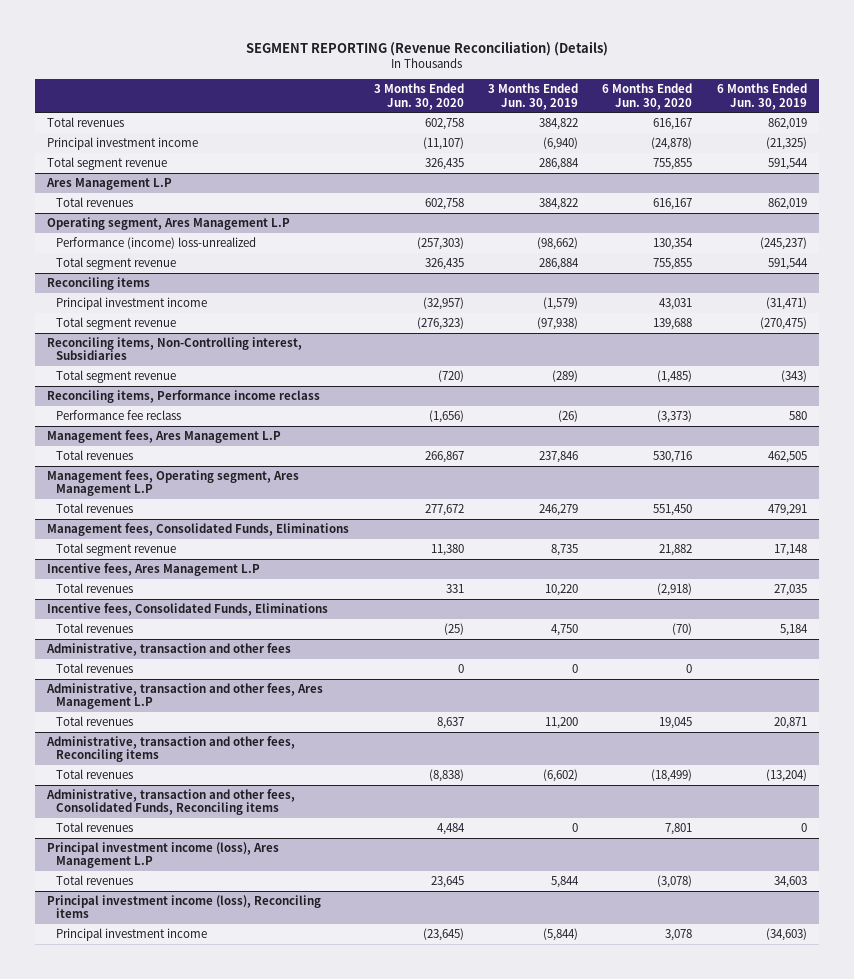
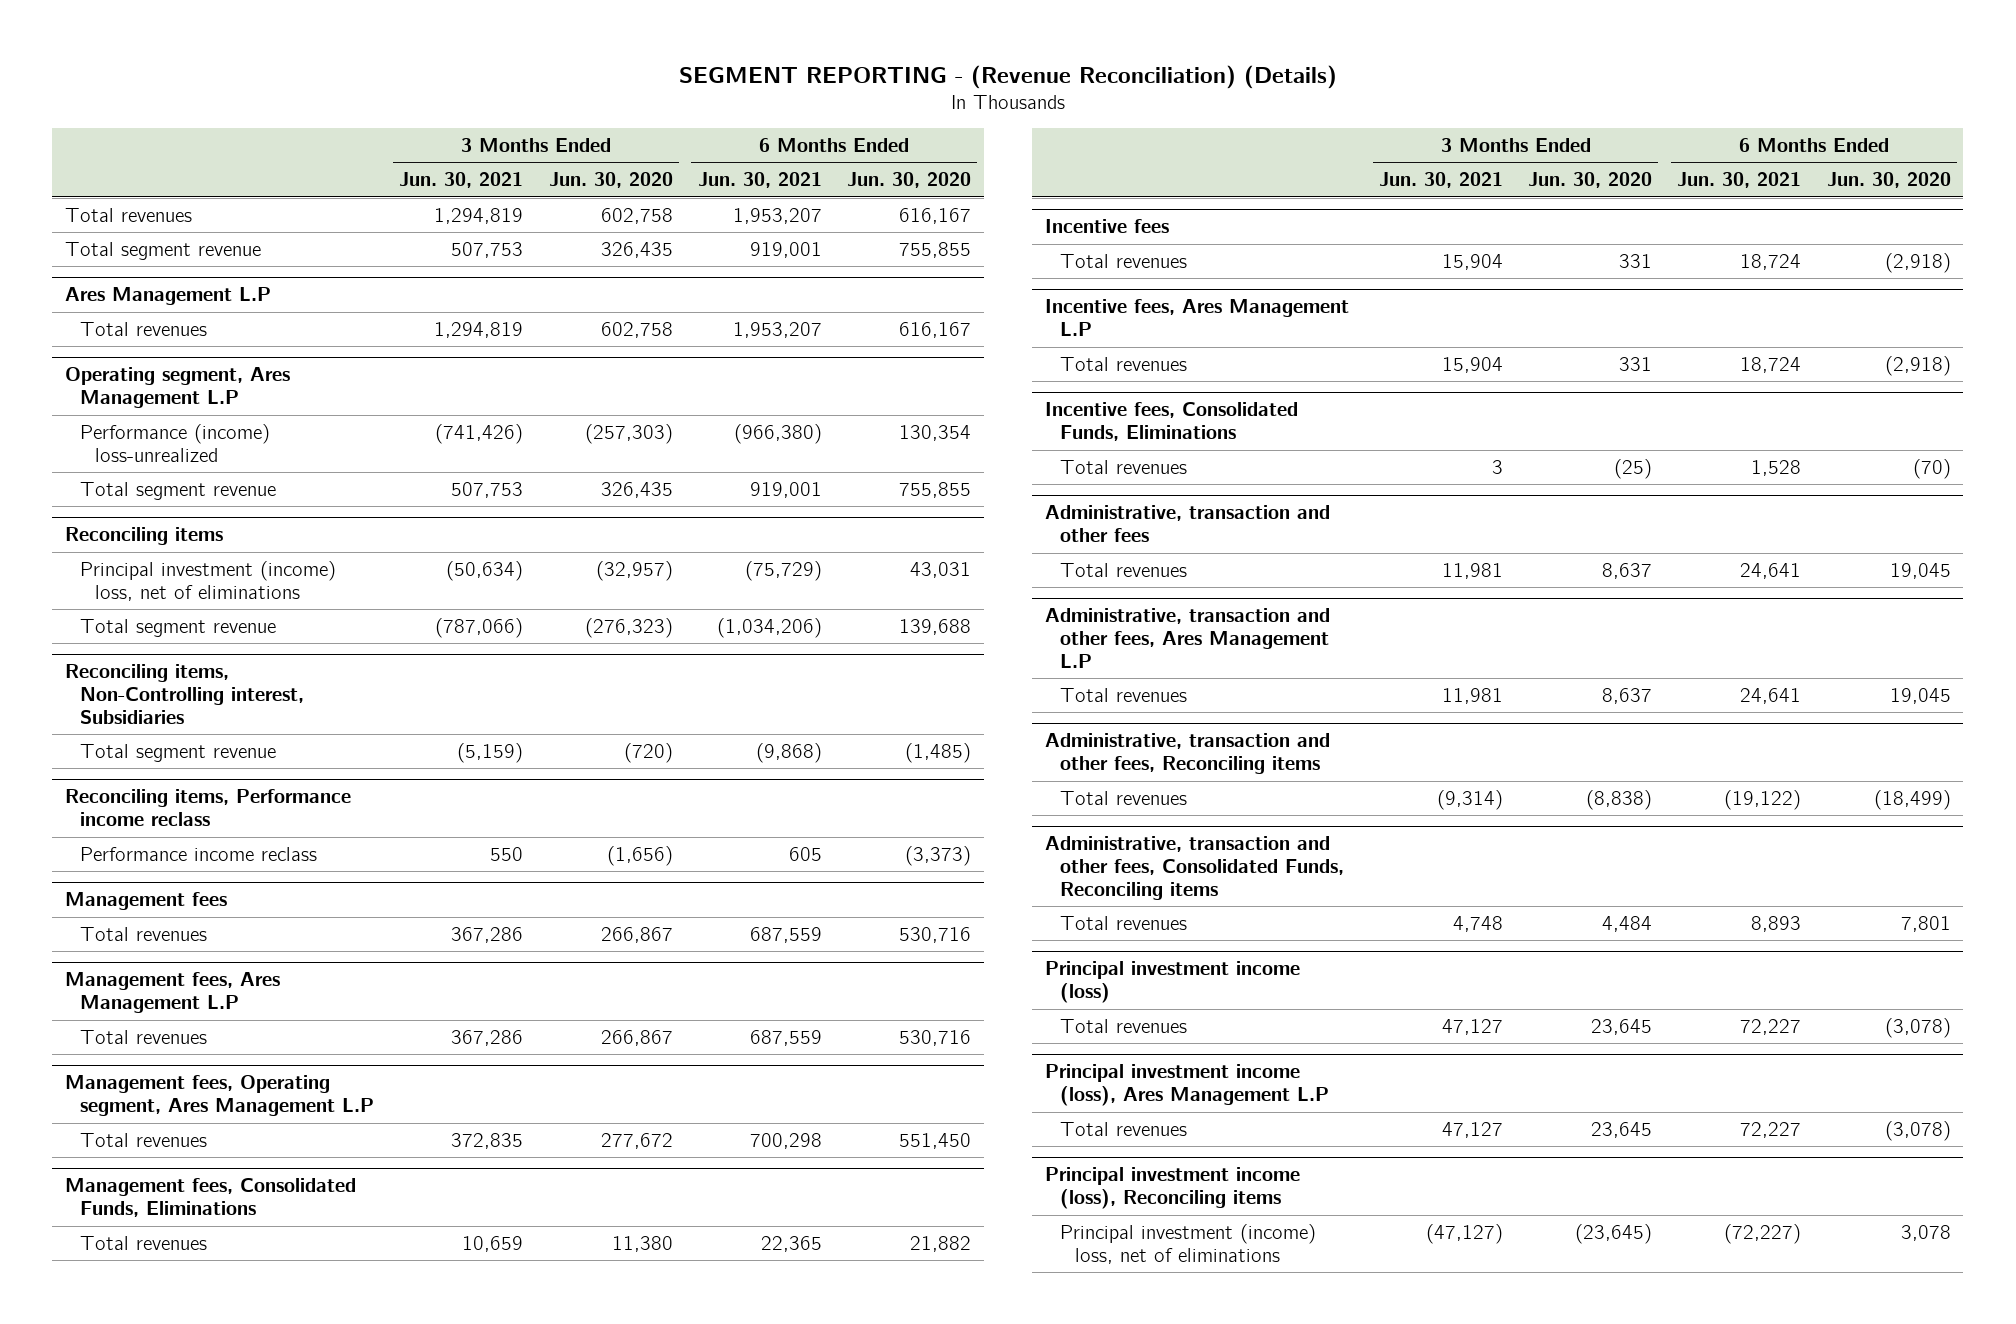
[245,40,608,56] SEGMENT REPORTING (Revenue Reconciliation) (Details) -> [678,64,1337,89] SEGMENT REPORTING - (Revenue Reconciliation) (Details)
[487,83,578,110] 3 Months Ended Jun. 30, 2019 -> none
[716,83,807,110] 6 Months Ended Jun. 30, 2019 -> none
none -> [399,172,524,189] Jun. 30, 2021
none -> [697,172,822,189] Jun. 30, 2021
[47,137,199,151] Principal investment income -> none
[56,297,208,311] Principal investment income -> [80,560,337,601] Principal investment (income) loss, net of eliminations
[56,410,182,421] Performance fee reclass -> [80,846,318,861] Performance income reclass
none -> [65,892,228,911] Management fees
none -> [80,926,208,941] Total revenues
[56,543,177,557] Total segment revenue -> [80,1235,208,1250] Total revenues
none -> [1044,219,1169,234] Incentive fees
none -> [1059,253,1187,268] Total revenues
[457,664,464,674] 0 -> [1602,562,1653,579] 8,637
[686,664,693,674] 0 -> [1889,562,1951,579] 19,045
none -> [1044,961,1300,1004] Principal investment income (loss)
none -> [1059,1018,1187,1033] Total revenues
[56,928,208,942] Principal investment income -> [1059,1223,1316,1264] Principal investment (income) loss, net of eliminations

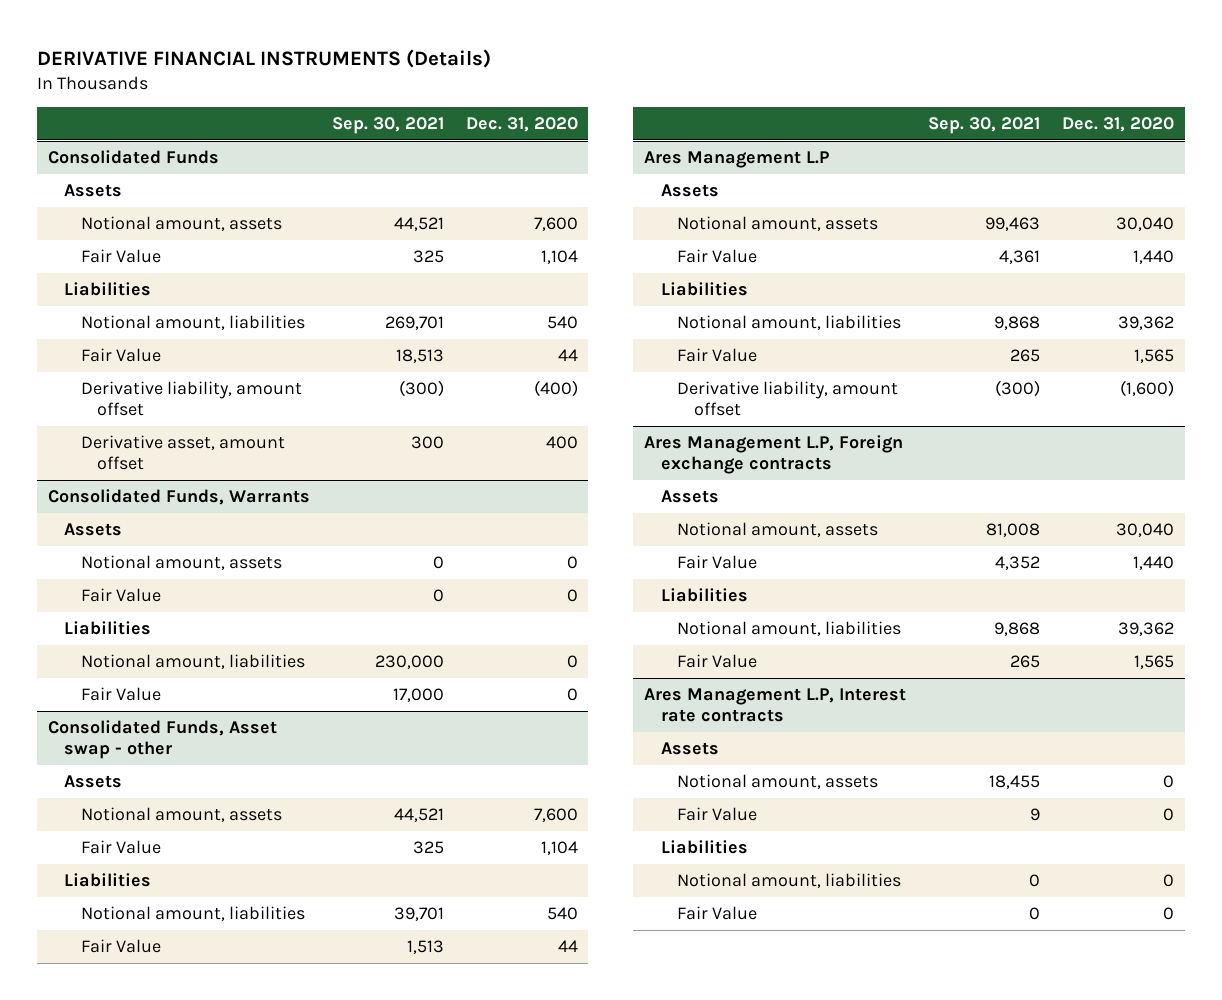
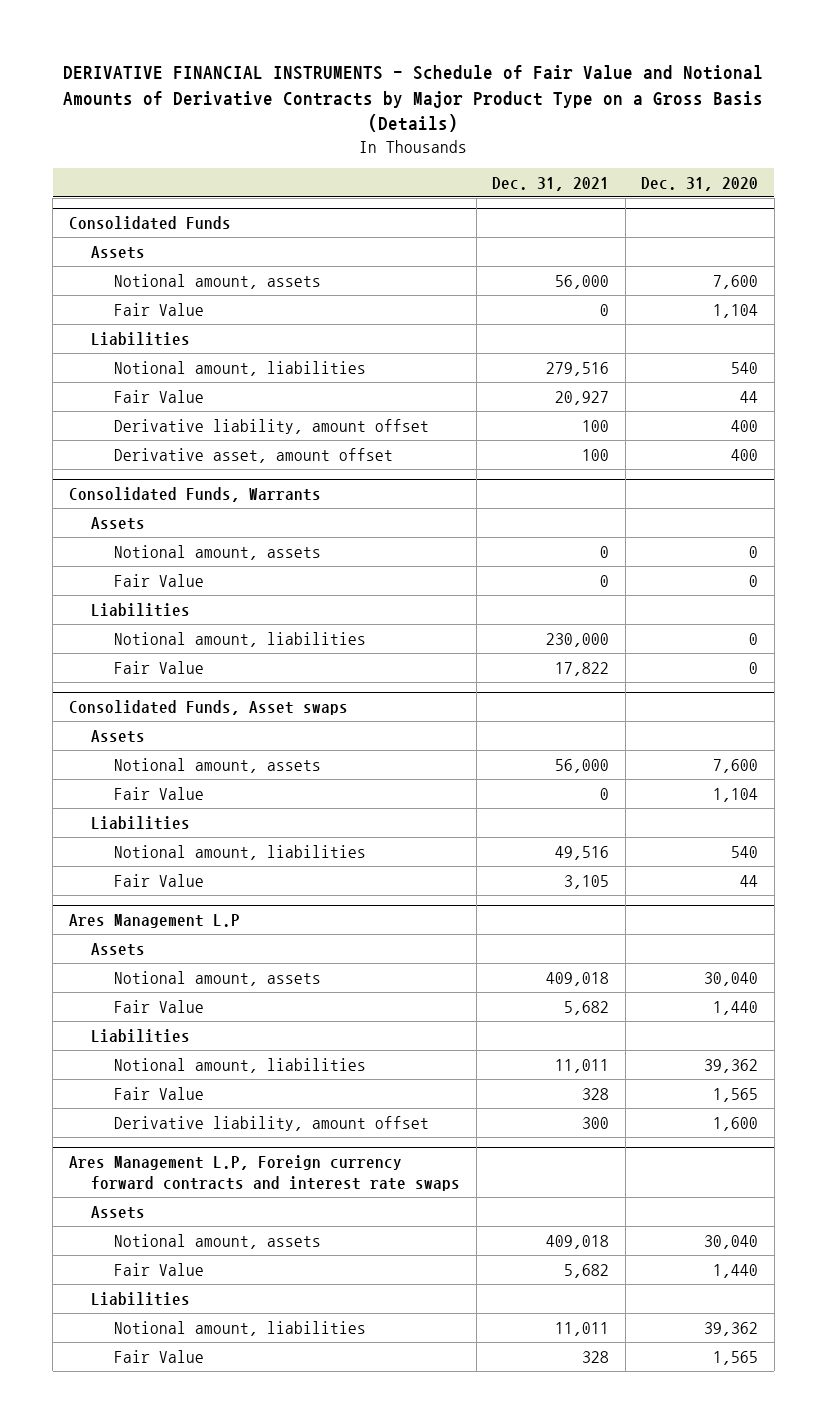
[36,48,491,68] DERIVATIVE FINANCIAL INSTRUMENTS (Details) -> [63,65,764,133] DERIVATIVE FINANCIAL INSTRUMENTS - Schedule of Fair Value and Notional Amounts of Derivative Contracts by Major Product Type on a Gross Basis (Details)
[331,117,444,135] Sep. 30, 2021 -> none
none -> [492,176,610,191] Dec. 31, 2021
[533,380,578,398] (400) -> [731,419,759,432] 400
[47,720,277,760] Consolidated Funds, Asset swap - other -> [68,700,348,716] Consolidated Funds, Asset swaps
[644,435,904,475] Ares Management L.P, Foreign exchange contracts -> none
[1119,380,1174,398] (1,600) -> [713,1116,759,1131] 1,600
none -> [68,1155,461,1192] Ares Management L.P, Foreign currency forward contracts and interest rate swaps
[644,688,907,723] Ares Management L.P, Interest rate contracts -> none
[660,742,719,756] Assets -> none
[677,774,879,790] Notional amount, assets -> none
[677,807,758,822] Fair Value -> none
[660,840,748,855] Liabilities -> none
[677,873,902,889] Notional amount, liabilities -> none
[677,906,758,921] Fair Value -> none

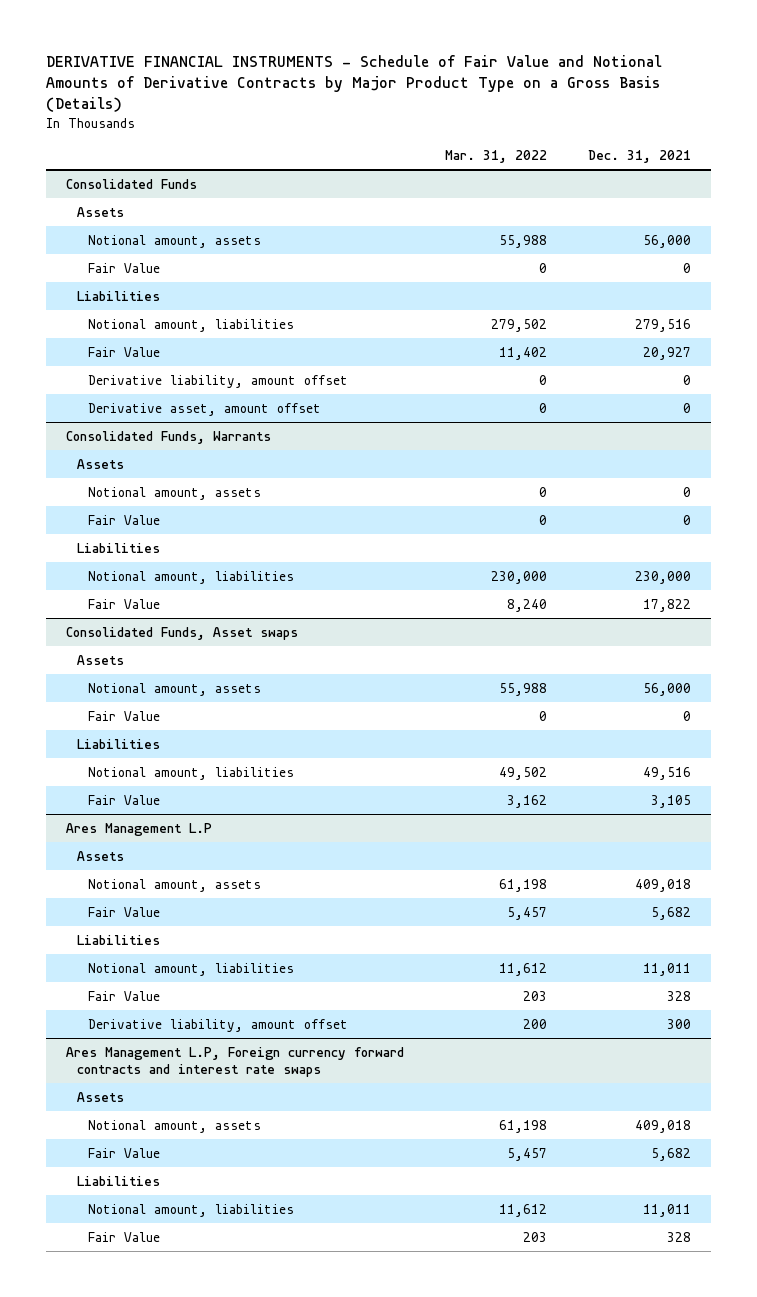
[641,176,759,191] Dec. 31, 2020 -> none
none -> [444,150,547,164] Mar. 31, 2022
[582,419,610,432] 100 -> [682,374,691,385] 0
[582,448,610,461] 100 -> [682,402,691,413] 0

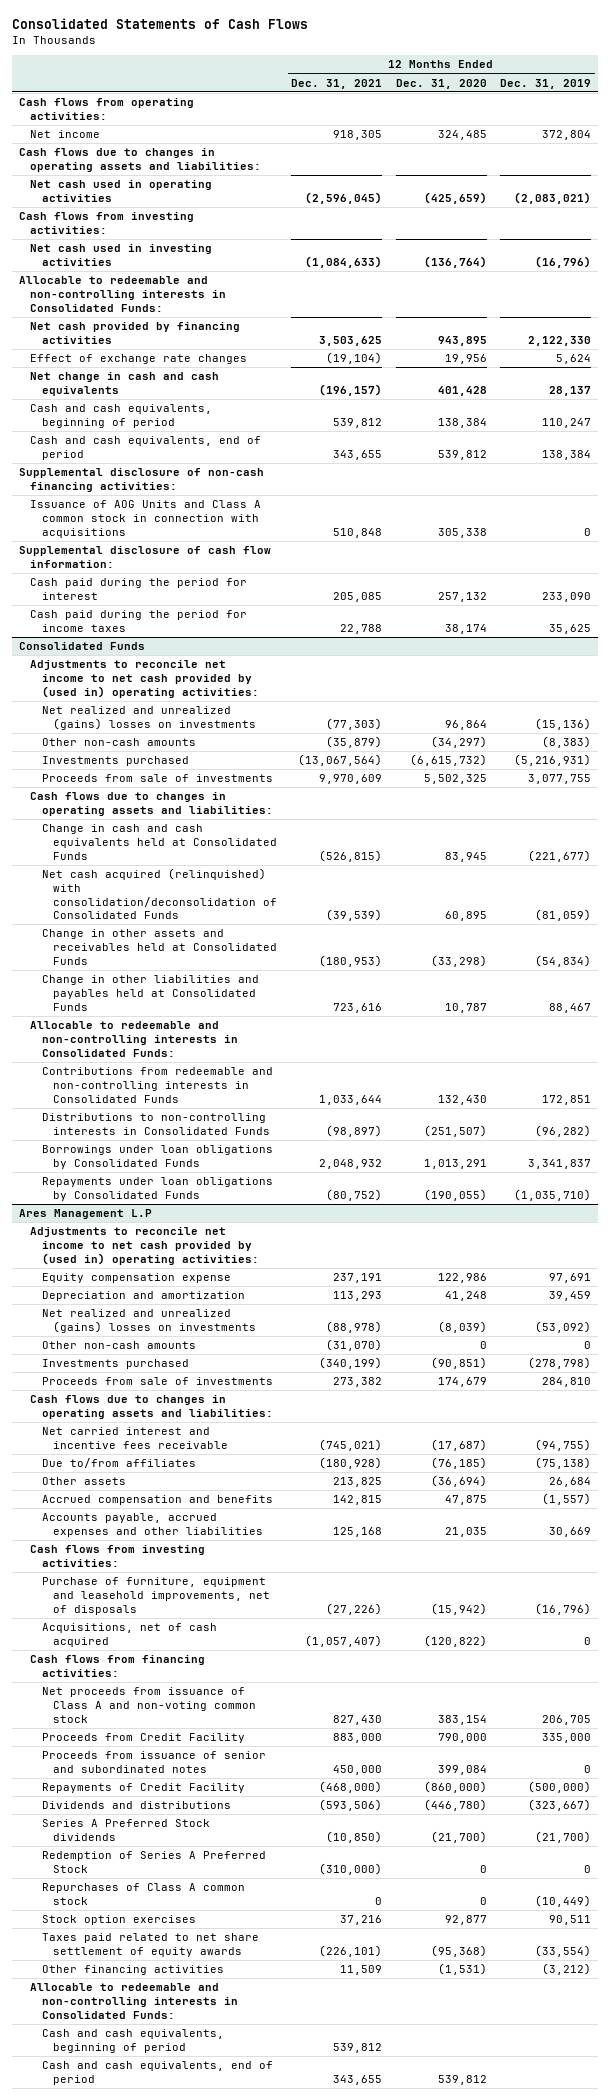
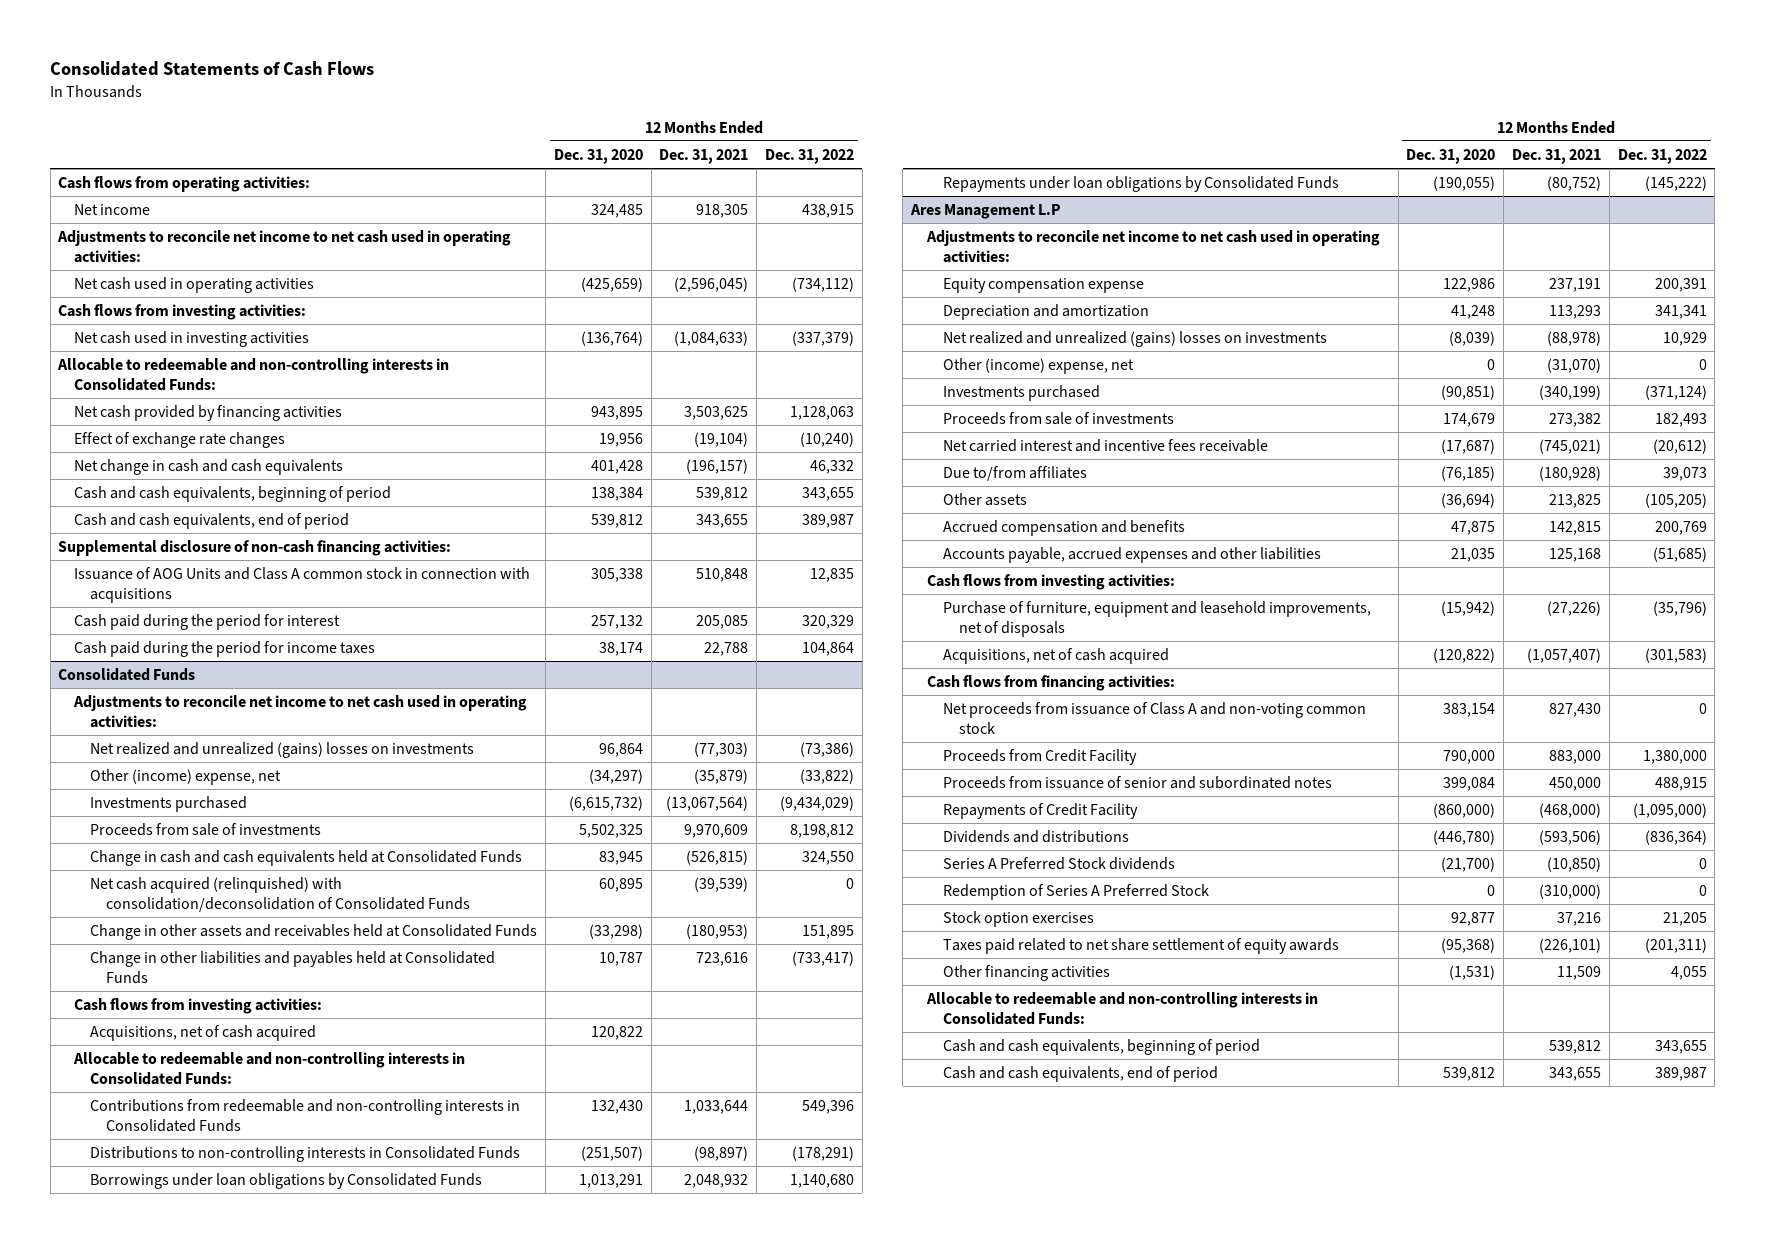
[500,78,592,89] Dec. 31, 2019 -> none
none -> [764,148,854,164] Dec. 31, 2022
[18,148,262,172] Cash flows due to changes in operating assets and liabilities: -> none
none -> [57,230,512,264] Adjustments to reconcile net income to net cash used in operating activities:
[18,546,271,568] Supplemental disclosure of cash flow information: -> none
[30,660,259,698] Adjustments to reconcile net income to net cash provided by (used in) operating activities: -> [73,695,528,729] Adjustments to reconcile net income to net cash used in operating activities:
[41,738,196,747] Other non-cash amounts -> [90,769,282,786] Other (income) expense, net
[30,792,273,816] Cash flows due to changes in operating assets and liabilities: -> none
none -> [74,998,323,1015] Cash flows from investing activities:
none -> [90,1025,317,1042] Acquisitions, net of cash acquired
[30,1227,259,1265] Adjustments to reconcile net income to net cash provided by (used in) operating activities: -> [925,230,1380,264] Adjustments to reconcile net income to net cash used in operating activities:
[41,1341,196,1350] Other non-cash amounts -> [942,358,1134,375] Other (income) expense, net
[30,1395,273,1419] Cash flows due to changes in operating assets and liabilities: -> none
[41,1883,245,1905] Repurchases of Class A common stock -> none

